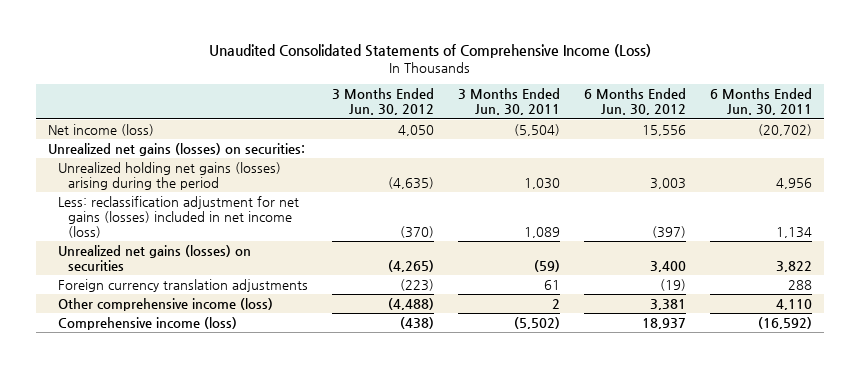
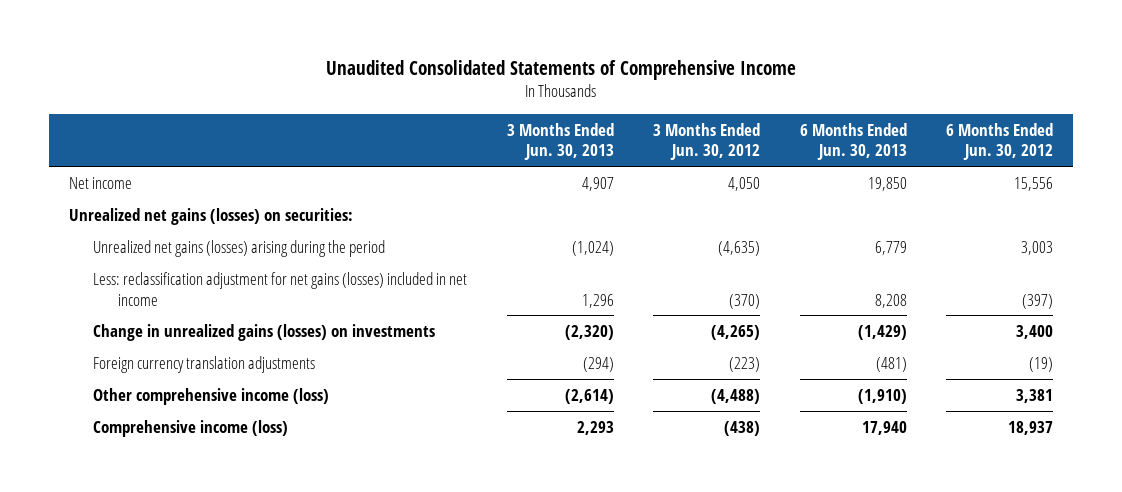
[209,44,652,59] Unaudited Consolidated Statements of Comprehensive Income (Loss) -> [326,59,797,80] Unaudited Consolidated Statements of Comprehensive Income
[457,88,560,116] 3 Months Ended Jun. 30, 2011 -> none
[709,88,812,116] 6 Months Ended Jun. 30, 2011 -> none
none -> [506,122,614,161] 3 Months Ended Jun. 30, 2013
none -> [799,122,907,161] 6 Months Ended Jun. 30, 2013
[48,123,155,136] Net income (loss) -> [68,176,132,189] Net income
[58,161,282,190] Unrealized holding net gains (losses) arising during the period -> [93,239,386,257] Unrealized net gains (losses) arising during the period
[58,195,300,239] Less: reclassification adjustment for net gains (losses) included in net income (loss) -> [93,271,468,306] Less: reclassification adjustment for net gains (losses) included in net income
[58,244,252,271] Unrealized net gains (losses) on securities -> [93,323,436,341] Change in unrealized gains (losses) on investments

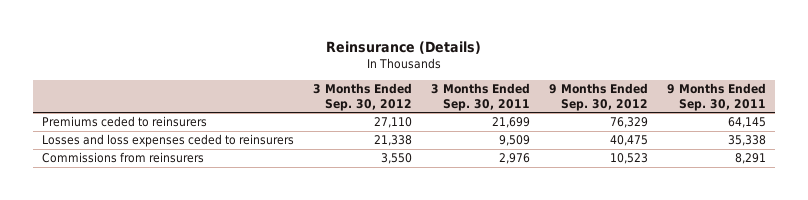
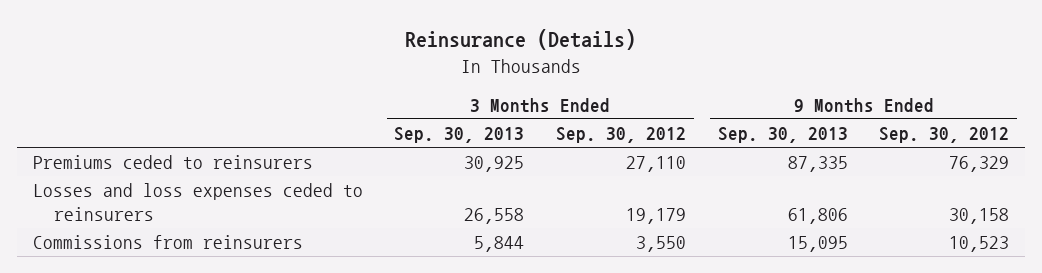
[430,83,530,111] 3 Months Ended Sep. 30, 2011 -> none
[666,83,766,111] 9 Months Ended Sep. 30, 2011 -> none
none -> [394,127,525,144] Sep. 30, 2013
none -> [717,127,848,144] Sep. 30, 2013
[374,135,413,147] 21,338 -> [626,208,687,225] 19,179
[609,135,648,147] 40,475 -> [949,208,1010,225] 30,158

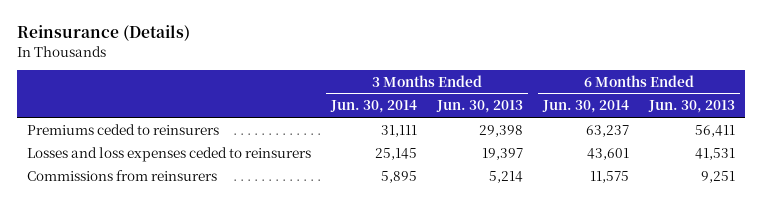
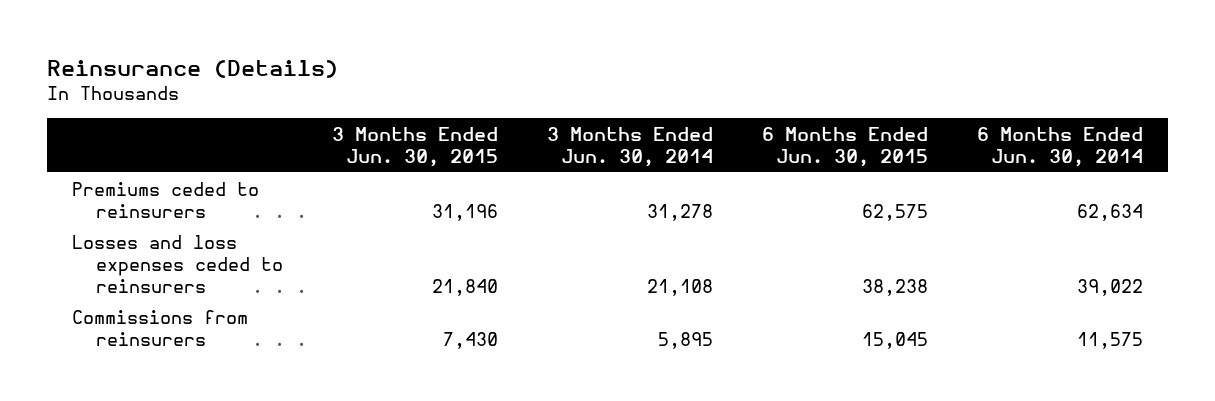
[436,100,524,114] Jun. 30, 2013 -> none
[648,100,736,114] Jun. 30, 2013 -> none
none -> [331,126,498,167] 3 Months Ended Jun. 30, 2015
none -> [762,126,929,167] 6 Months Ended Jun. 30, 2015
[381,124,418,137] 31,111 -> [647,203,714,221] 31,278
[586,124,630,137] 63,237 -> [1077,203,1144,221] 62,634
[375,147,418,160] 25,145 -> [647,278,714,296] 21,108
[587,147,630,160] 43,601 -> [1077,278,1144,296] 39,022

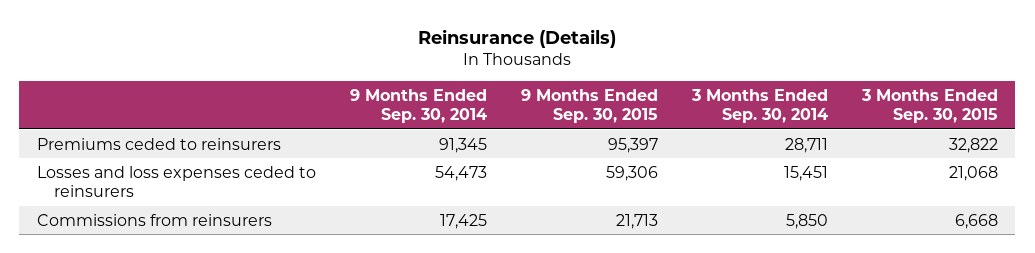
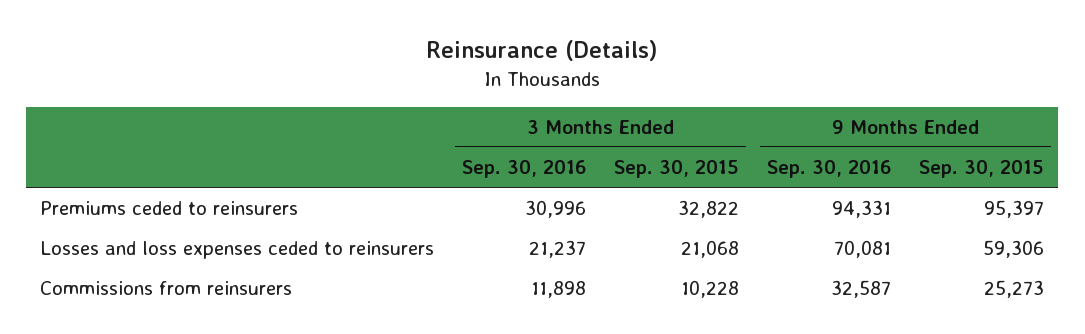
[349,88,487,124] 9 Months Ended Sep. 30, 2014 -> none
[690,88,828,124] 3 Months Ended Sep. 30, 2014 -> none
none -> [462,160,587,179] Sep. 30, 2016
none -> [767,160,892,179] Sep. 30, 2016
[615,213,658,229] 21,713 -> [984,280,1045,299] 25,273
[955,213,999,229] 6,668 -> [681,280,740,299] 10,228

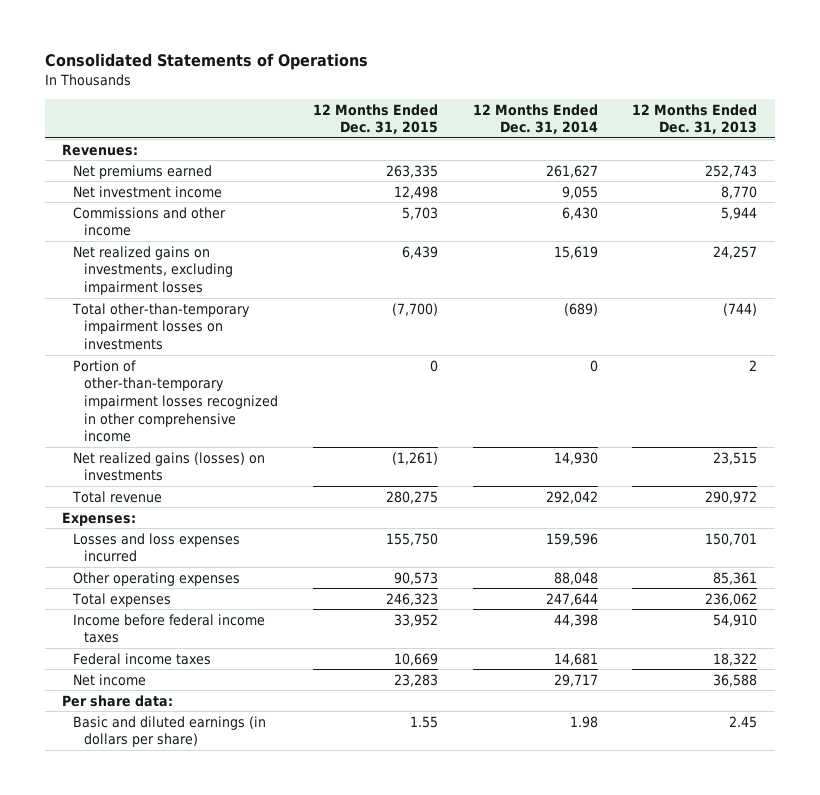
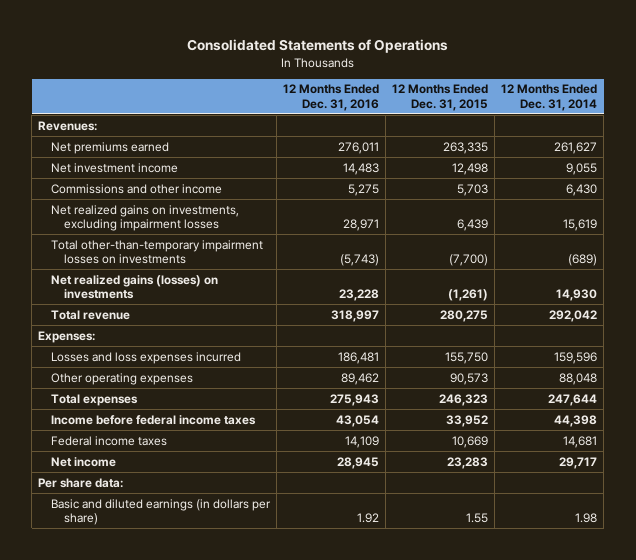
[632,103,758,135] 12 Months Ended Dec. 31, 2013 -> none
none -> [283,84,380,111] 12 Months Ended Dec. 31, 2016
[73,359,278,443] Portion of other-than-temporary impairment losses recognized in other comprehensive income -> none

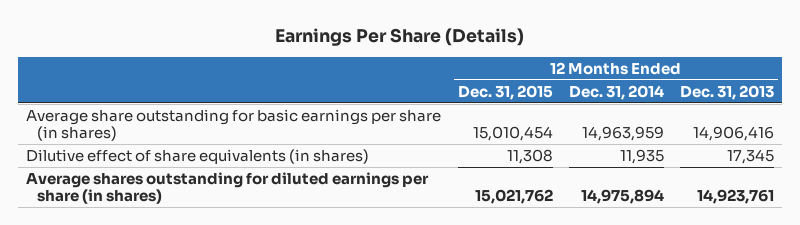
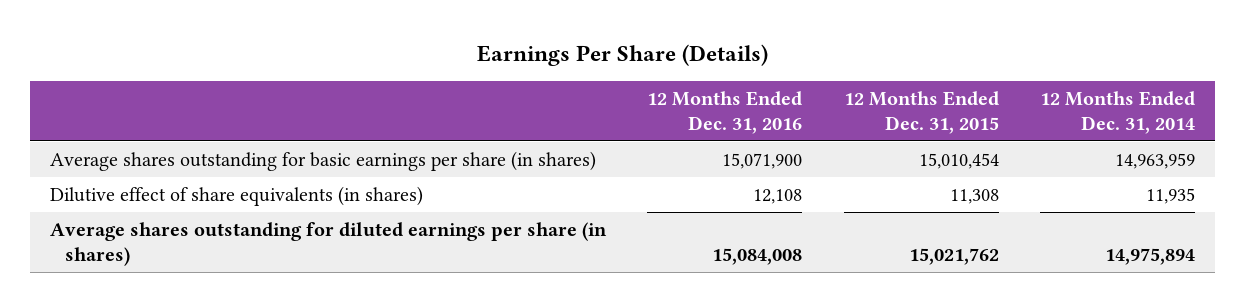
[679,84,774,100] Dec. 31, 2013 -> none
none -> [647,90,803,134] 12 Months Ended Dec. 31, 2016
[26,108,442,142] Average share outstanding for basic earnings per share (in shares) -> [50,150,597,171] Average shares outstanding for basic earnings per share (in shares)

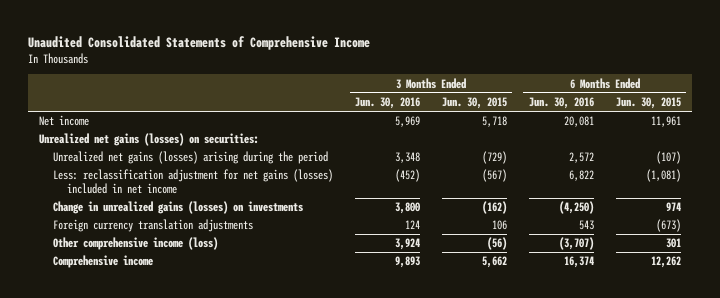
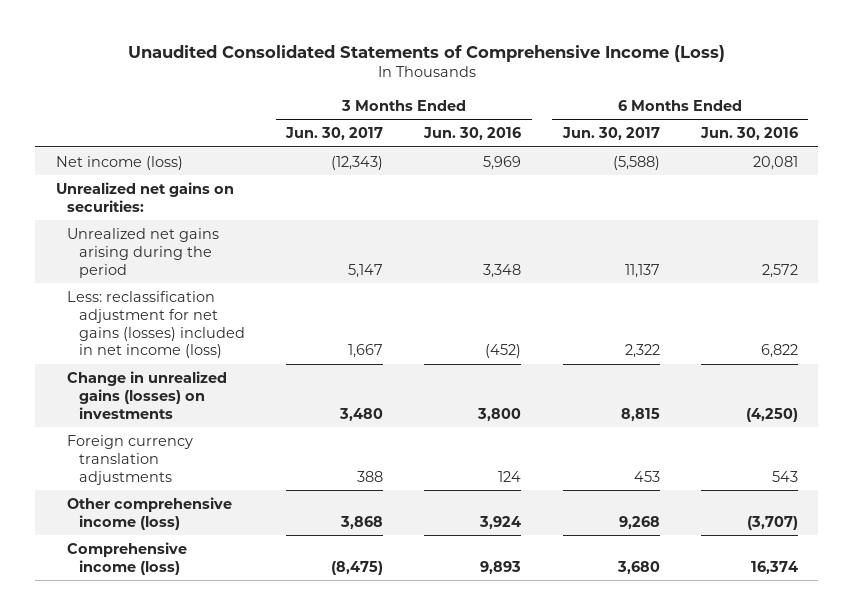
[28,35,371,50] Unaudited Consolidated Statements of Comprehensive Income -> [127,44,725,62] Unaudited Consolidated Statements of Comprehensive Income (Loss)
[442,97,508,110] Jun. 30, 2015 -> none
[615,97,681,110] Jun. 30, 2015 -> none
none -> [285,127,384,141] Jun. 30, 2017
none -> [561,127,660,141] Jun. 30, 2017
[39,115,90,127] Net income -> [55,155,183,170] Net income (loss)
[39,133,260,147] Unrealized net gains (losses) on securities: -> [55,181,234,212] Unrealized net gains on securities:
[53,151,329,165] Unrealized net gains (losses) arising during the period -> [67,227,220,278] Unrealized net gains arising during the period
[53,169,334,195] Less: reclassification adjustment for net gains (losses) included in net income -> [67,290,245,359] Less: reclassification adjustment for net gains (losses) included in net income (loss)
[53,255,154,269] Comprehensive income -> [67,541,188,575] Comprehensive income (loss)

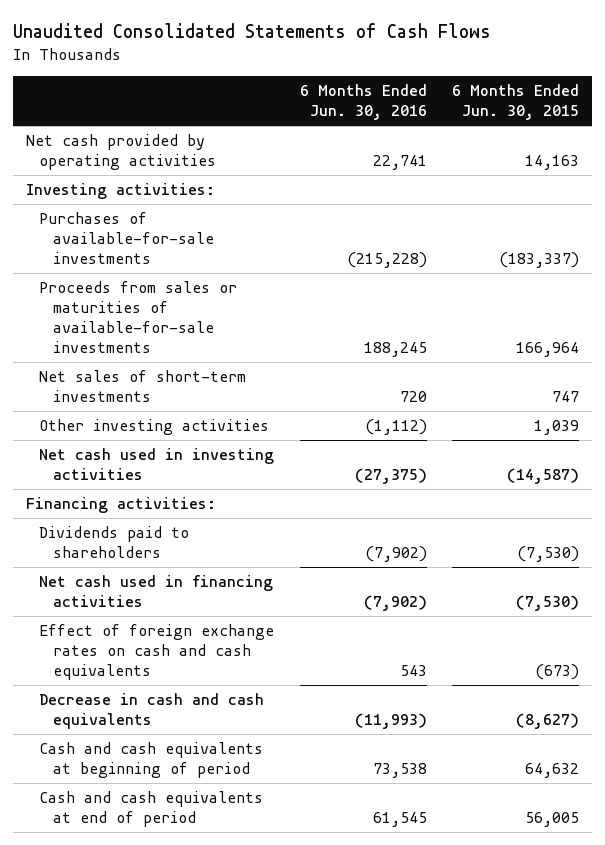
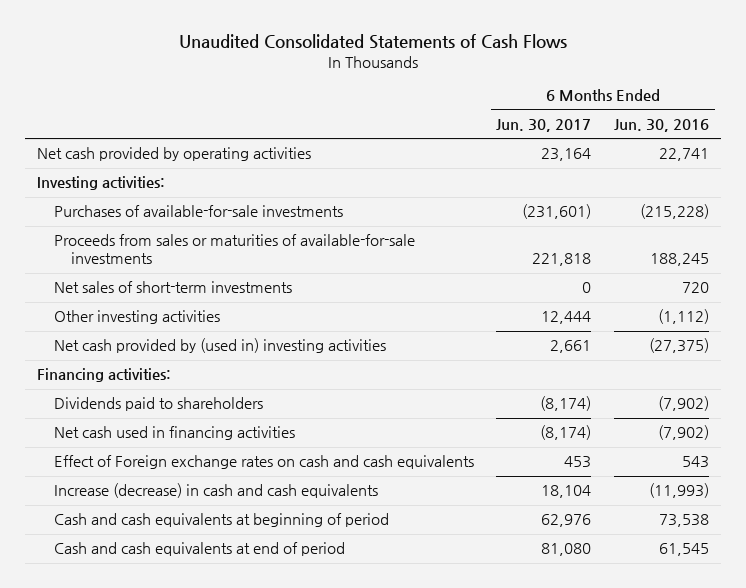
[451,84,579,121] 6 Months Ended Jun. 30, 2015 -> none
none -> [496,119,592,133] Jun. 30, 2017
[39,448,275,481] Net cash used in investing activities -> [53,338,386,354] Net cash provided by (used in) investing activities
[39,624,275,681] Effect of foreign exchange rates on cash and cash equivalents -> [53,455,474,470] Effect of Foreign exchange rates on cash and cash equivalents
[39,693,265,730] Decrease in cash and cash equivalents -> [53,483,378,499] Increase (decrease) in cash and cash equivalents

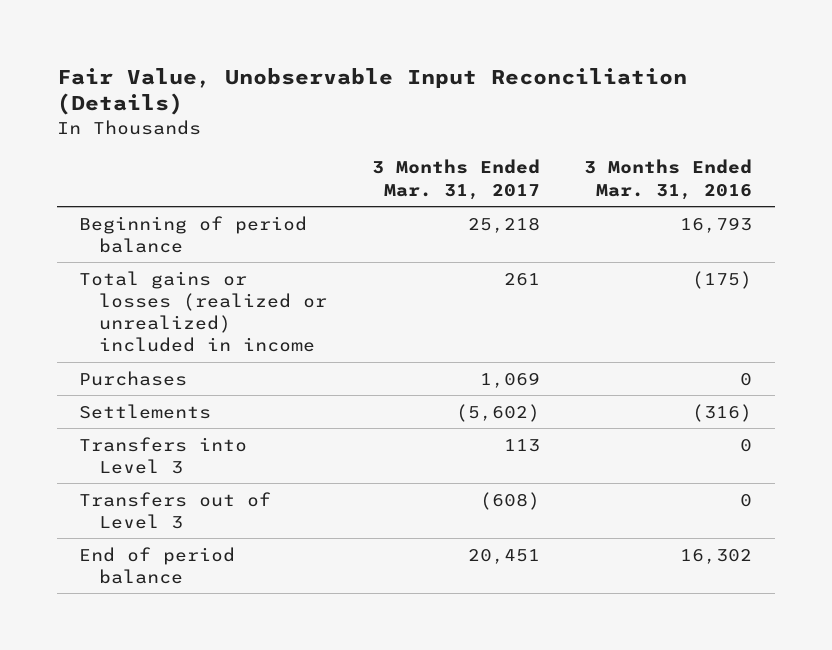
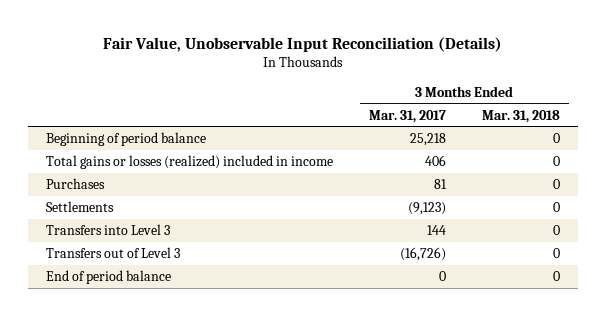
[584,159,753,200] 3 Months Ended Mar. 31, 2016 -> none
none -> [481,109,560,123] Mar. 31, 2018
[79,270,328,353] Total gains or losses (realized or unrealized) included in income -> [45,155,333,170] Total gains or losses (realized) included in income
[503,272,540,286] 261 -> [424,155,446,167] 406
[479,371,540,388] 1,069 -> [433,179,447,190] 81
[455,403,540,422] (5,602) -> [407,202,446,216] (9,123)
[503,438,540,452] 113 -> [426,225,446,236] 144
[479,491,540,510] (608) -> [399,247,446,262] (16,726)
[467,548,540,564] 20,451 -> [438,271,446,282] 0

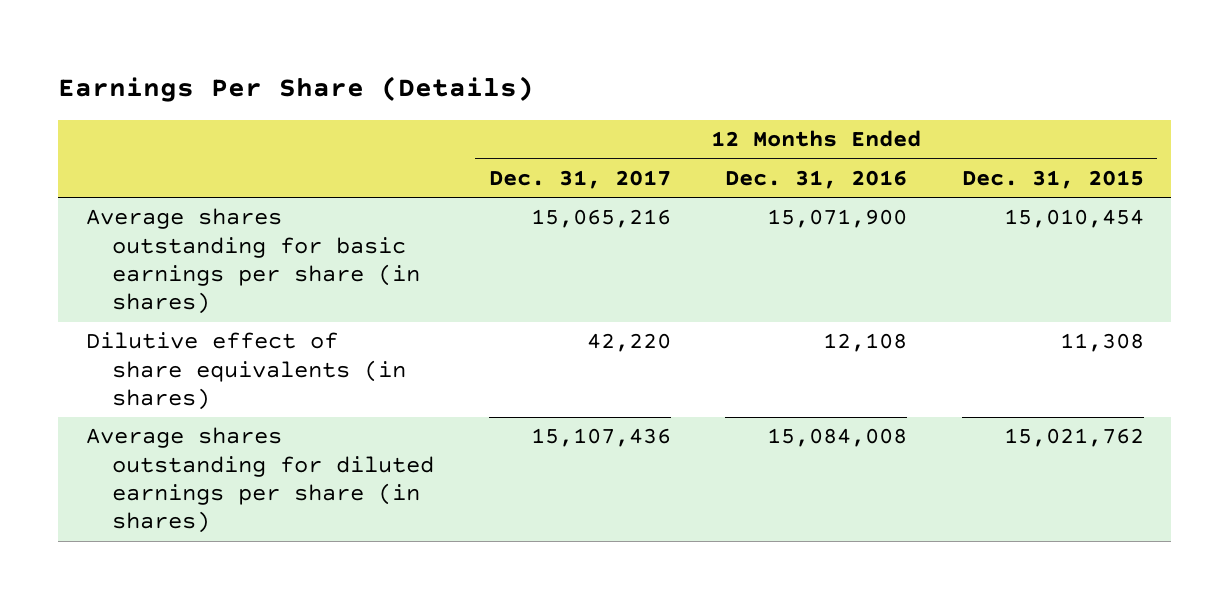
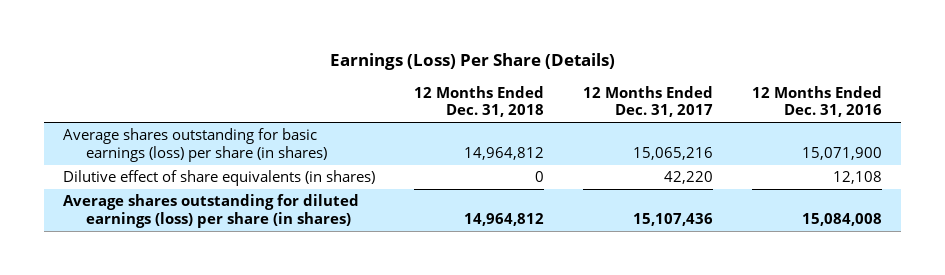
[58,75,535,102] Earnings Per Share (Details) -> [329,53,615,71] Earnings (Loss) Per Share (Details)
[961,170,1144,190] Dec. 31, 2015 -> none
none -> [414,85,545,118] 12 Months Ended Dec. 31, 2018
[85,208,420,315] Average shares outstanding for basic earnings per share (in shares) -> [63,128,327,162] Average shares outstanding for basic earnings (loss) per share (in shares)
[85,427,434,534] Average shares outstanding for diluted earnings per share (in shares) -> [63,194,360,228] Average shares outstanding for diluted earnings (loss) per share (in shares)

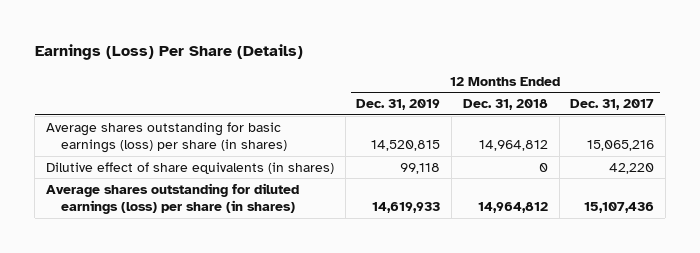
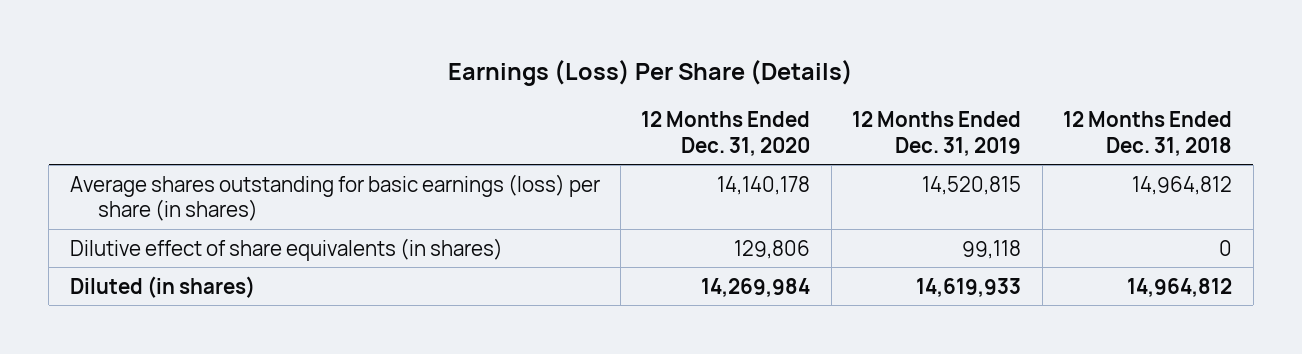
[570,99,655,111] Dec. 31, 2017 -> none
none -> [641,111,811,156] 12 Months Ended Dec. 31, 2020
[45,182,299,215] Average shares outstanding for diluted earnings (loss) per share (in shares) -> [69,275,255,298] Diluted (in shares)

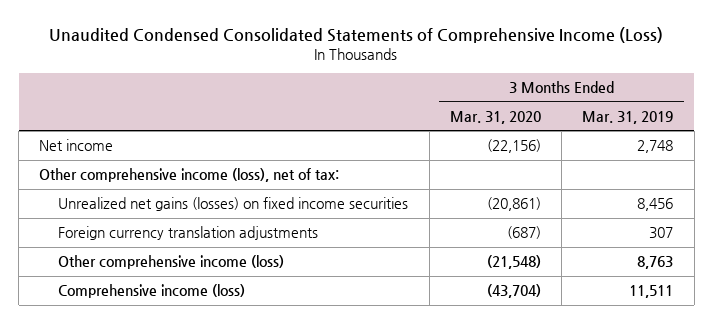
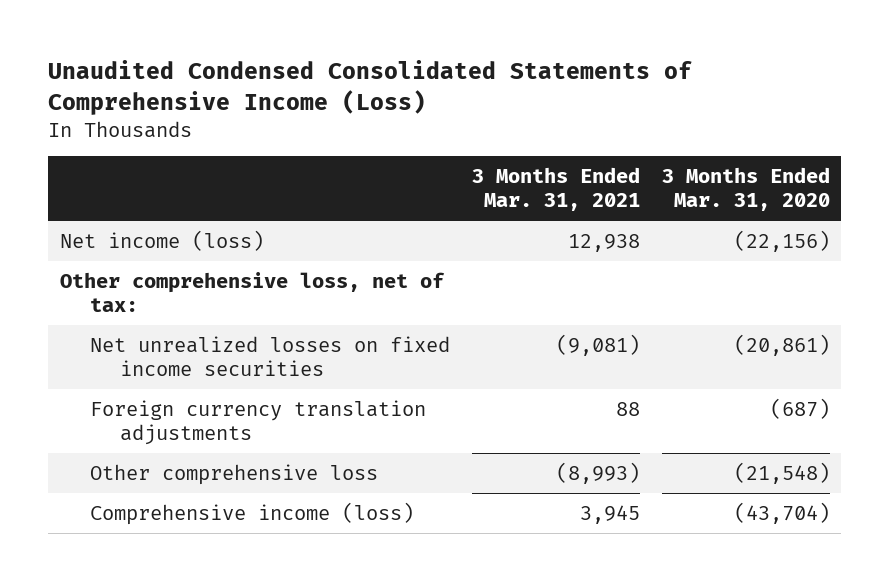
[582,110,674,124] Mar. 31, 2019 -> none
none -> [471,167,640,212] 3 Months Ended Mar. 31, 2021
[39,139,114,152] Net income -> [59,229,264,251] Net income (loss)
[39,168,340,183] Other comprehensive income (loss), net of tax: -> [59,271,445,313] Other comprehensive loss, net of tax:
[58,197,409,212] Unrealized net gains (losses) on fixed income securities -> [89,335,450,377] Net unrealized losses on fixed income securities
[58,255,285,270] Other comprehensive income (loss) -> [89,463,378,485] Other comprehensive loss

